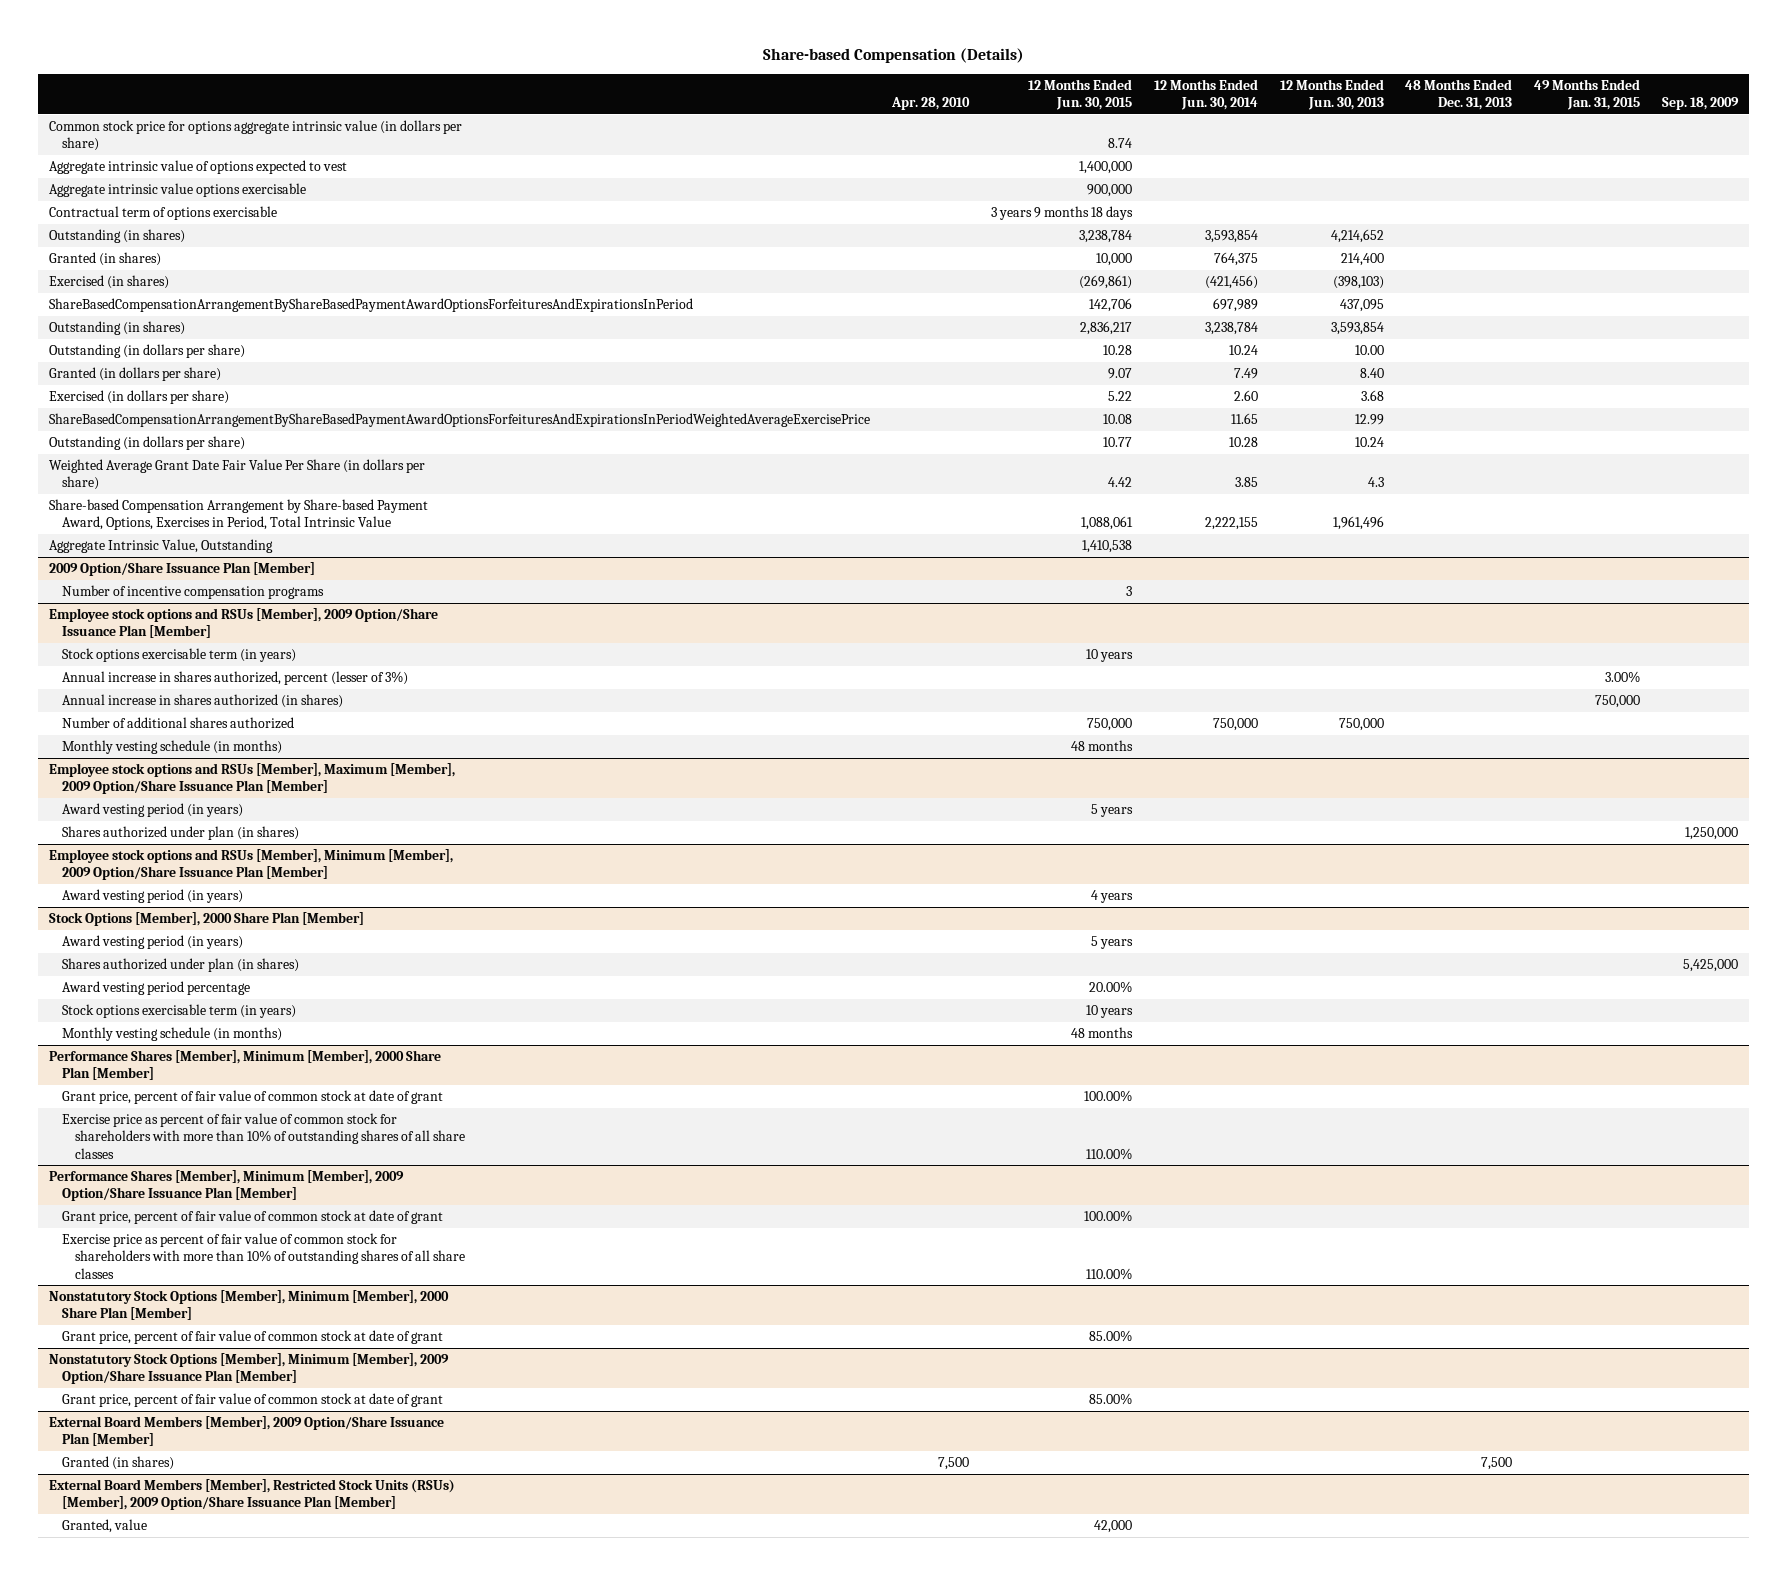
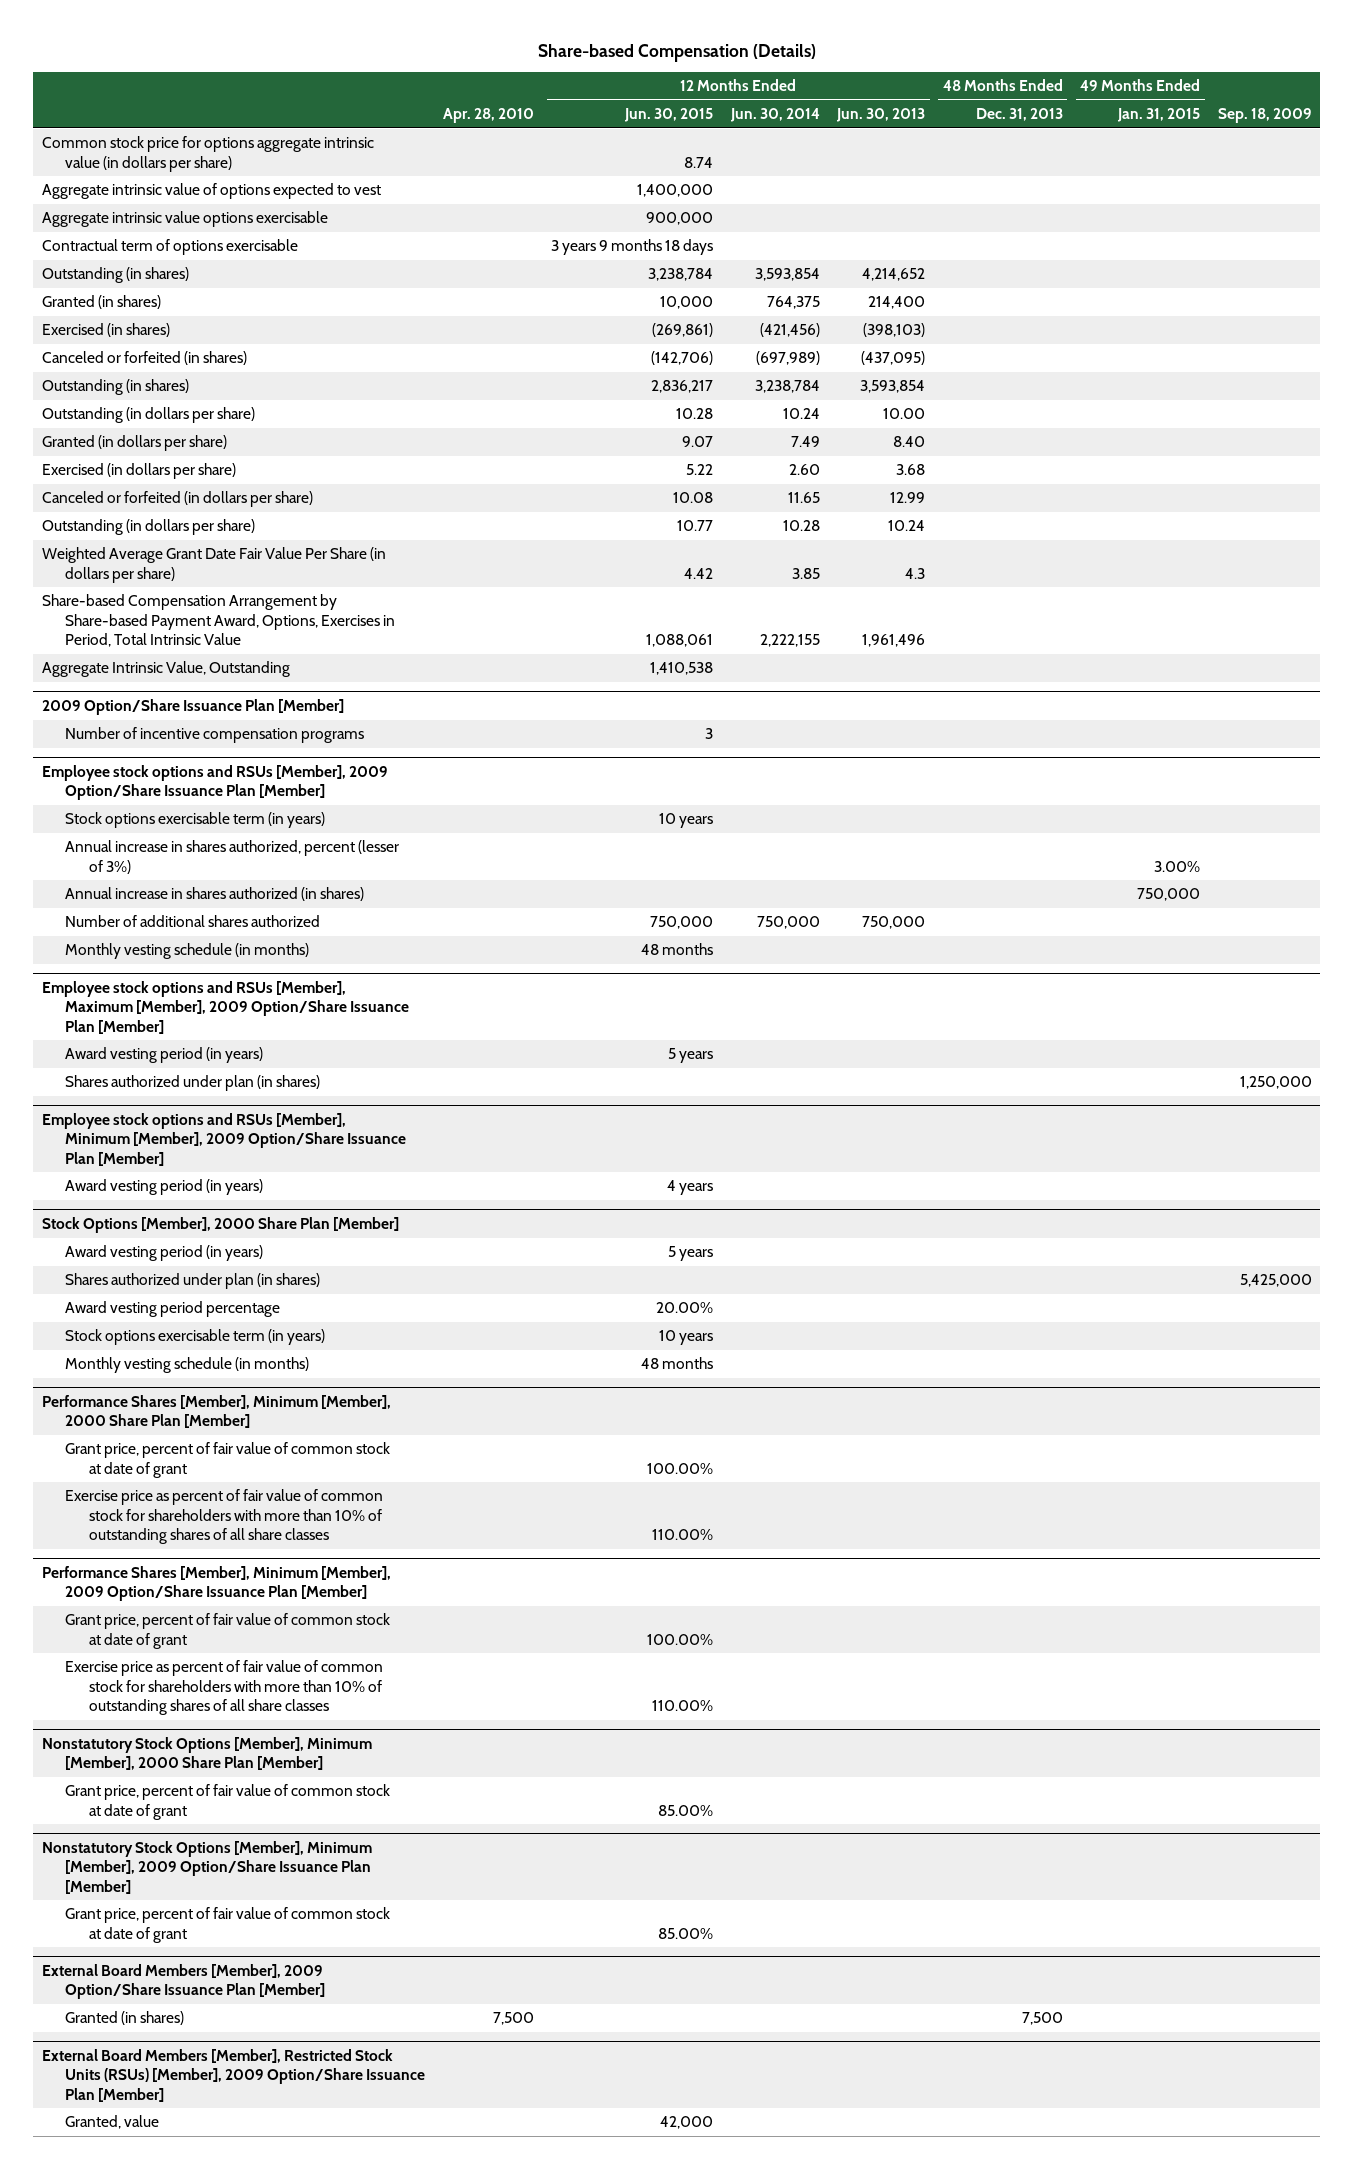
[49,298,694,313] ShareBasedCompensationArrangementByShareBasedPaymentAwardOptionsForfeituresAndExpirationsInPeriod -> none
none -> [41,351,247,366] Canceled or forfeited (in shares)
[49,413,871,428] ShareBasedCompensationArrangementByShareBasedPaymentAwardOptionsForfeituresAndExpirationsInPeriodWeightedAverageExercisePrice -> [41,491,313,508] Canceled or forfeited (in dollars per share)

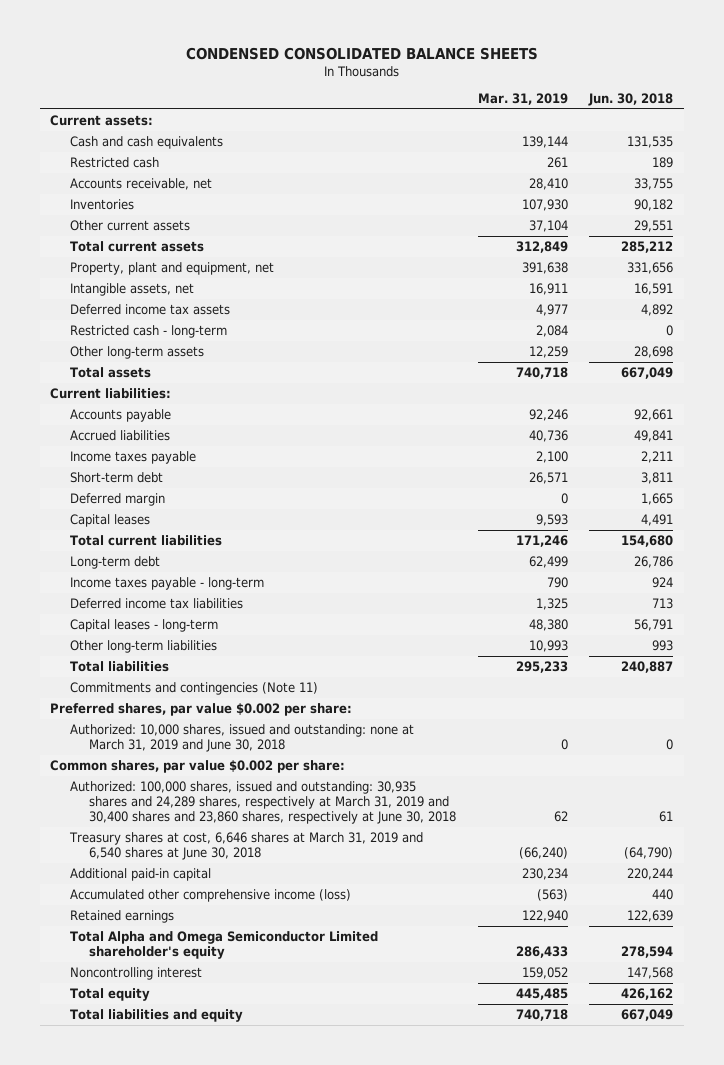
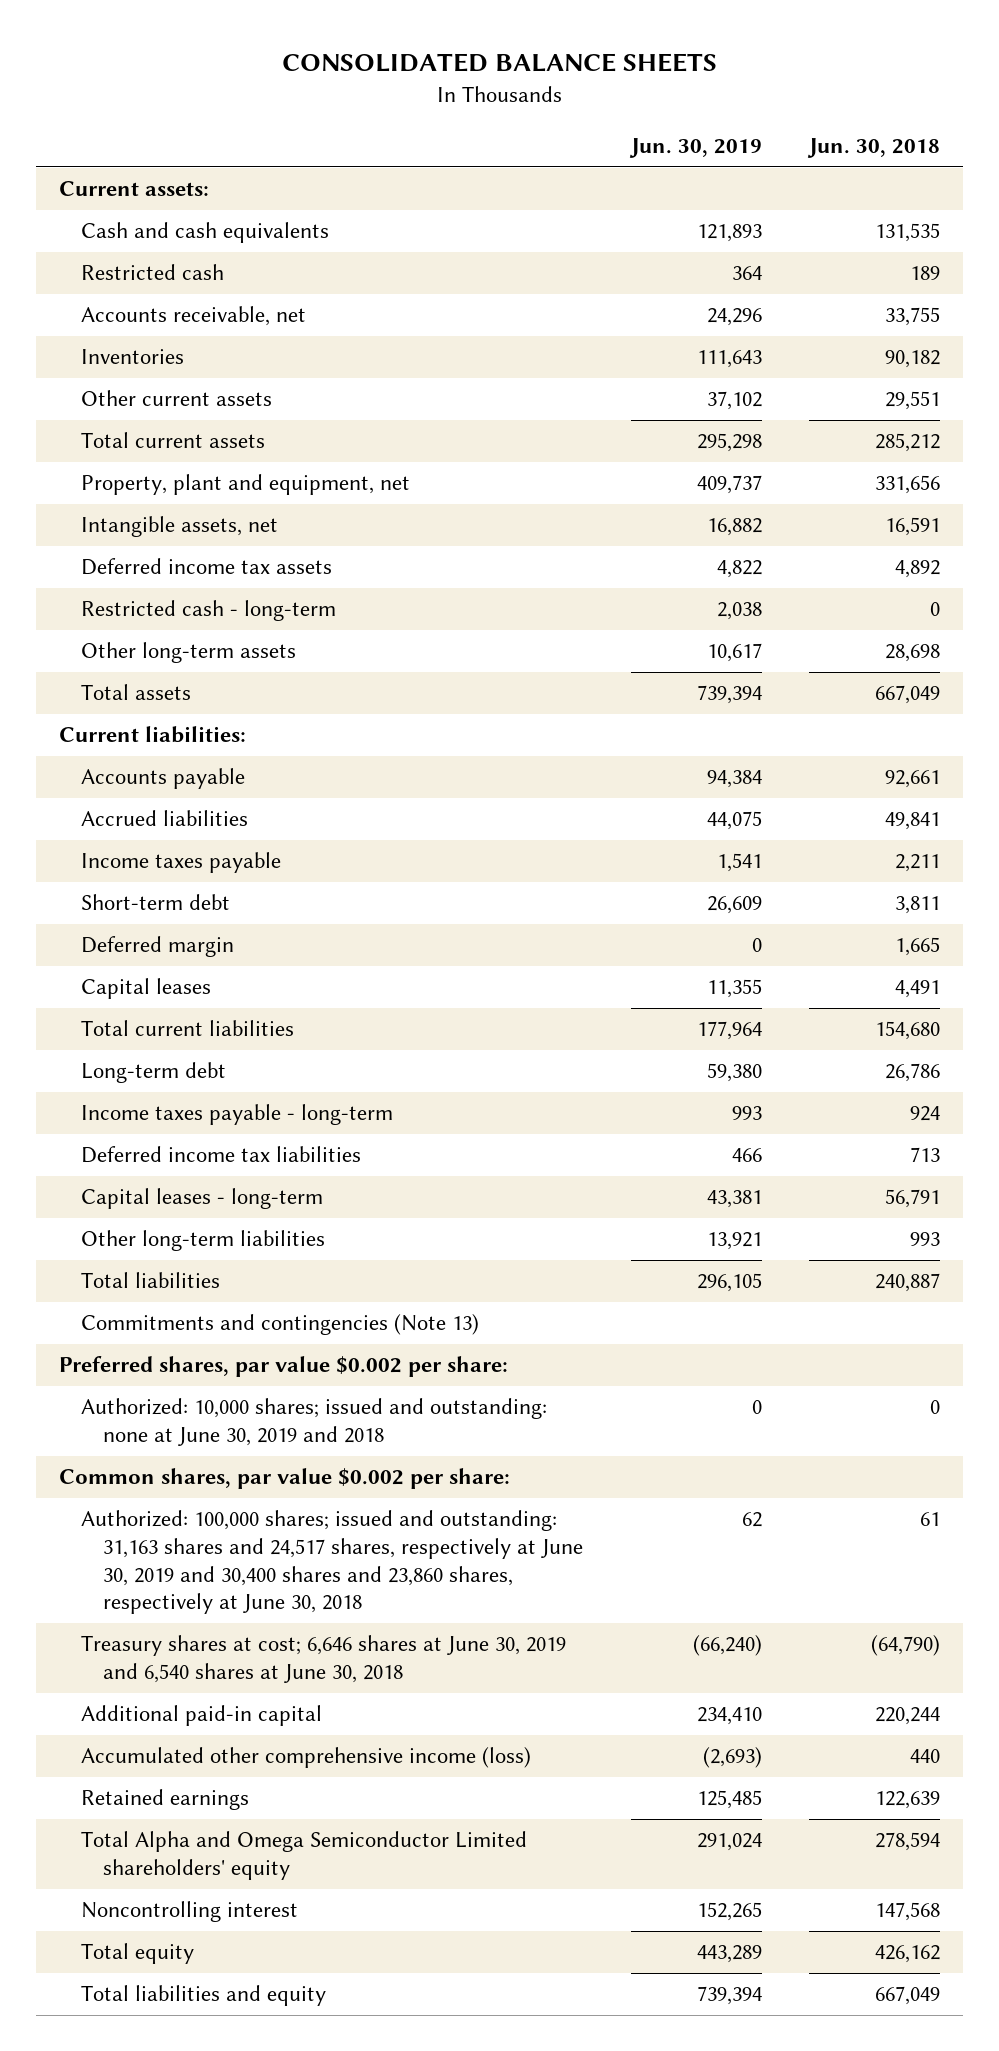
[185,47,538,61] CONDENSED CONSOLIDATED BALANCE SHEETS -> [281,53,717,73] CONSOLIDATED BALANCE SHEETS
[477,93,568,106] Mar. 31, 2019 -> none
none -> [628,137,762,158] Jun. 30, 2019
[69,681,318,695] Commitments and contingencies (Note 11) -> [81,1314,480,1336] Commitments and contingencies (Note 13)
[69,723,414,753] Authorized: 10,000 shares, issued and outstanding: none at March 31, 2019 and June 30, 2018 -> [81,1398,548,1447] Authorized: 10,000 shares; issued and outstanding: none at June 30, 2019 and 2018
[69,780,457,825] Authorized: 100,000 shares, issued and outstanding: 30,935 shares and 24,289 shares, respectively at March 31, 2019 and 30,400 shares and 23,860 shares, respectively at June 30, 2018 -> [81,1510,584,1615] Authorized: 100,000 shares; issued and outstanding: 31,163 shares and 24,517 shares, respectively at June 30, 2019 and 30,400 shares and 23,860 shares, respectively at June 30, 2018
[68,831,423,861] Treasury shares at cost, 6,646 shares at March 31, 2019 and 6,540 shares at June 30, 2018 -> [81,1635,567,1684] Treasury shares at cost; 6,646 shares at June 30, 2019 and 6,540 shares at June 30, 2018
[69,930,378,960] Total Alpha and Omega Semiconductor Limited shareholder's equity -> [81,1831,528,1881] Total Alpha and Omega Semiconductor Limited shareholders' equity

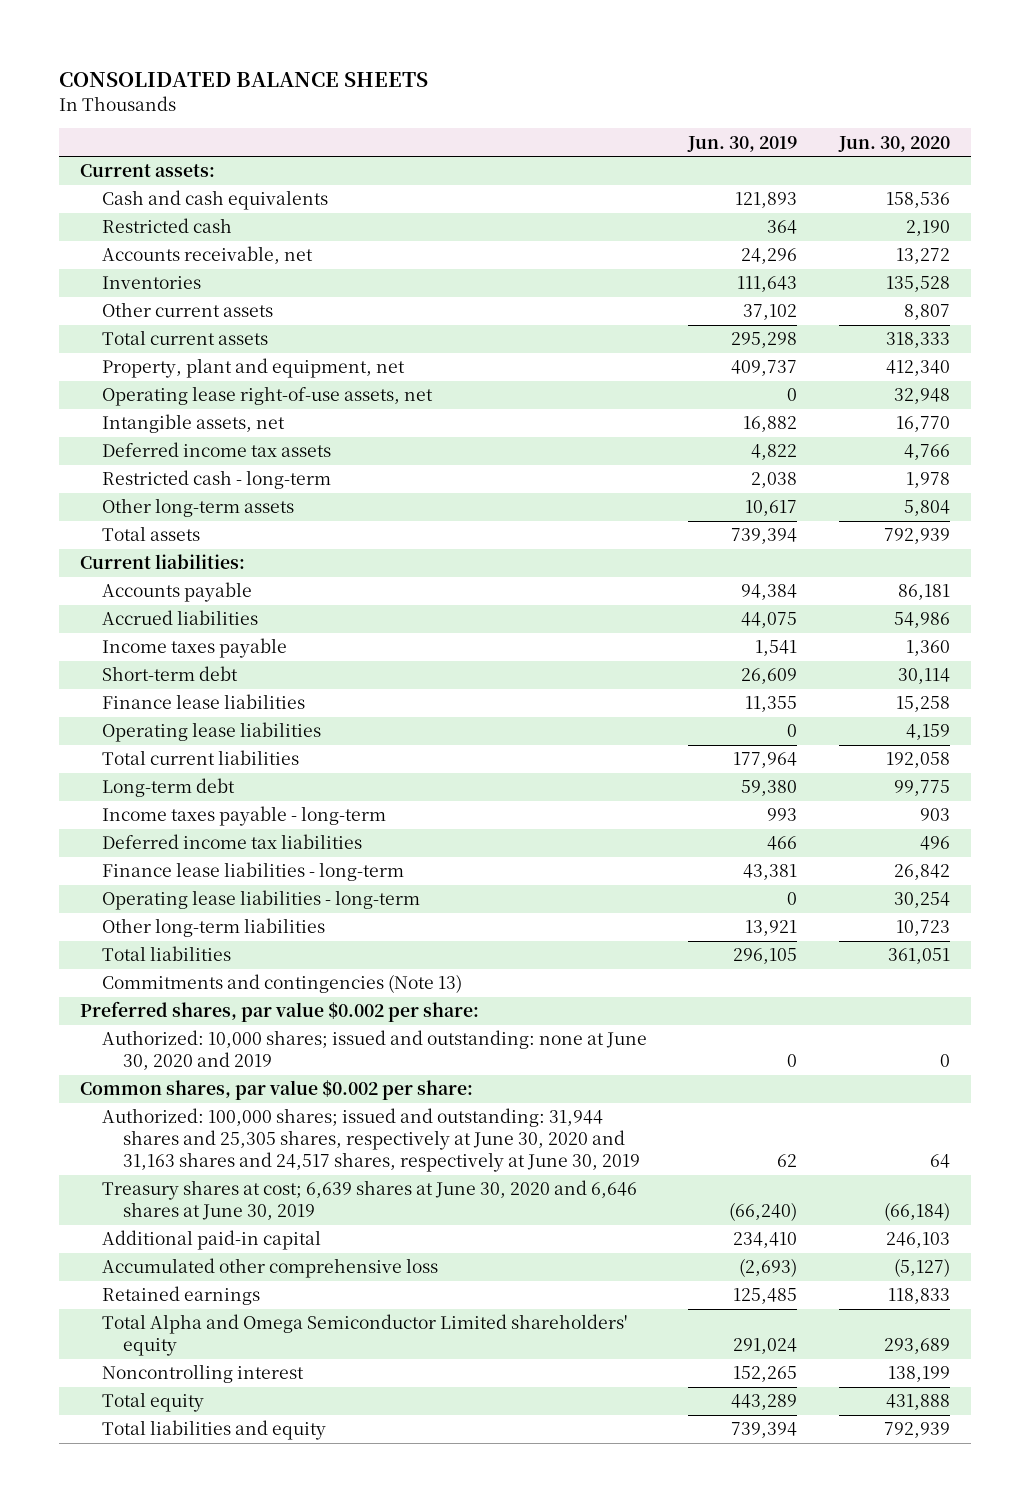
[806,137,940,158] Jun. 30, 2018 -> none
none -> [837,135,950,152] Jun. 30, 2020
none -> [101,386,433,407] Operating lease right-of-use assets, net
[81,936,235,958] Deferred margin -> none
[81,978,212,1000] Capital leases -> [101,694,305,710] Finance lease liabilities
none -> [101,722,321,743] Operating lease liabilities
[81,1188,324,1210] Capital leases - long-term -> [101,862,404,882] Finance lease liabilities - long-term
none -> [101,890,420,911] Operating lease liabilities - long-term
[81,1398,548,1447] Authorized: 10,000 shares; issued and outstanding: none at June 30, 2019 and 2018 -> [101,1030,647,1071] Authorized: 10,000 shares; issued and outstanding: none at June 30, 2020 and 2019
[81,1510,584,1615] Authorized: 100,000 shares; issued and outstanding: 31,163 shares and 24,517 shares, respectively at June 30, 2019 and 30,400 shares and 23,860 shares, respectively at June 30, 2018 -> [101,1108,640,1173] Authorized: 100,000 shares; issued and outstanding: 31,944 shares and 25,305 shares, respectively at June 30, 2020 and 31,163 shares and 24,517 shares, respectively at June 30, 2019
[81,1635,567,1684] Treasury shares at cost; 6,646 shares at June 30, 2019 and 6,540 shares at June 30, 2018 -> [101,1180,637,1221] Treasury shares at cost; 6,639 shares at June 30, 2020 and 6,646 shares at June 30, 2019
[81,1747,532,1769] Accumulated other comprehensive income (loss) -> [101,1258,438,1279] Accumulated other comprehensive loss

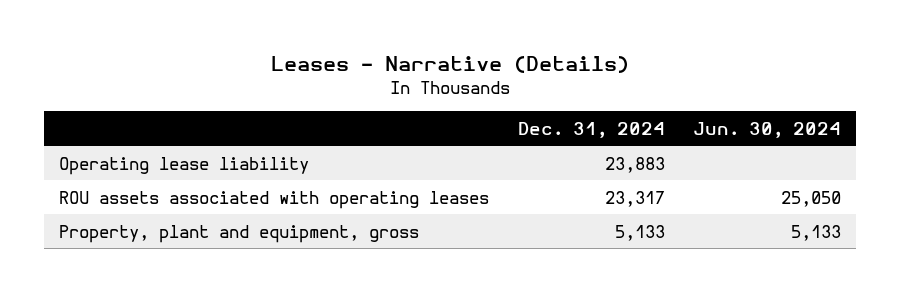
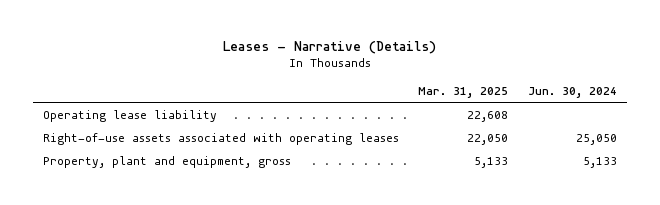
[517,121,665,138] Dec. 31, 2024 -> none
none -> [418,86,509,98] Mar. 31, 2025
[58,190,489,209] ROU assets associated with operating leases -> [42,132,399,145] Right-of-use assets associated with operating leases

